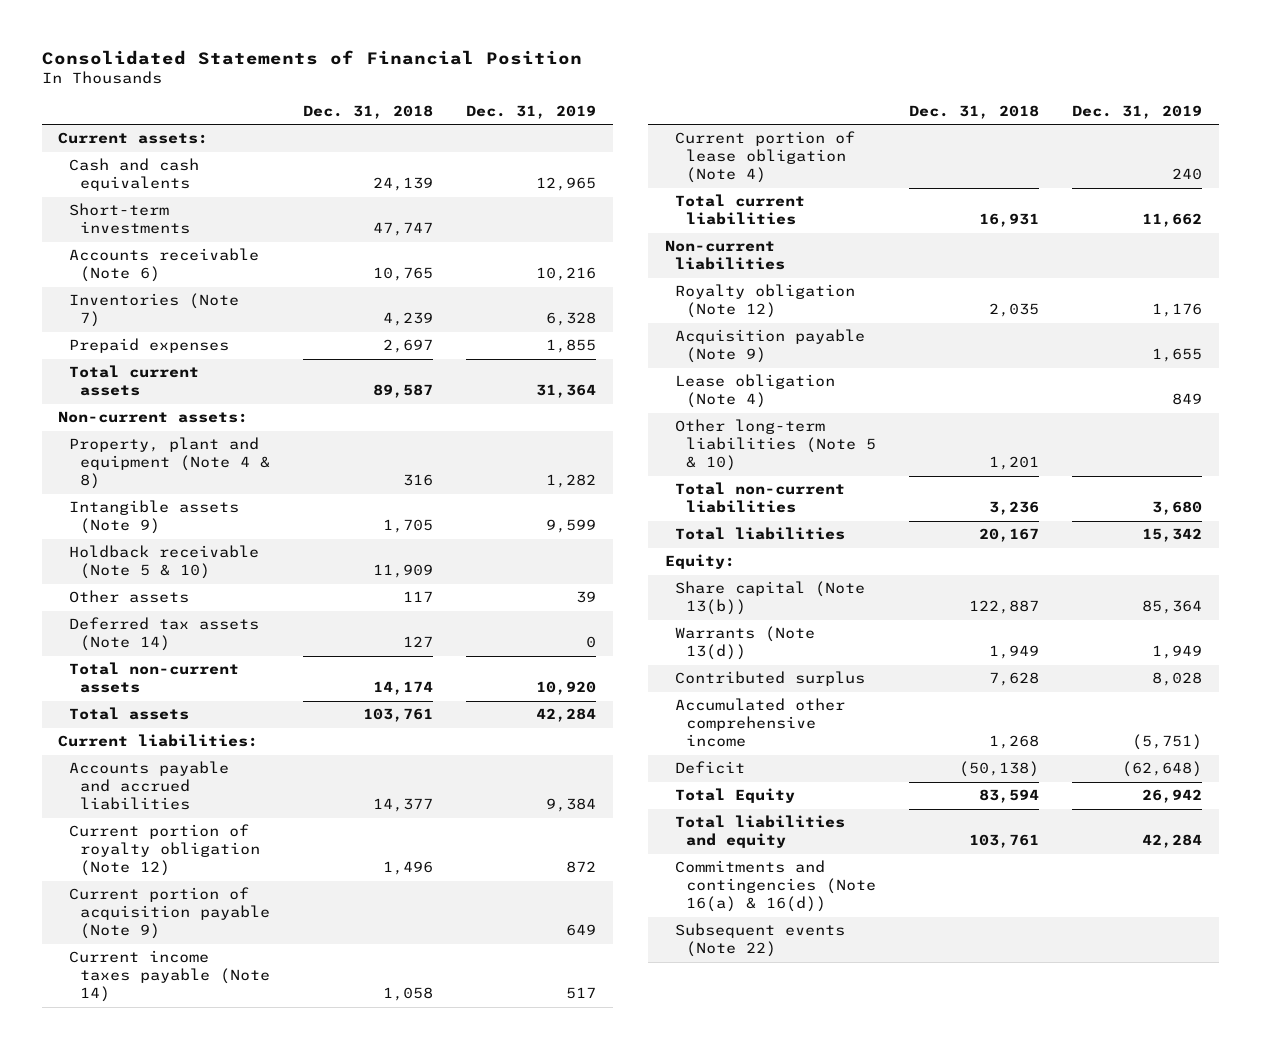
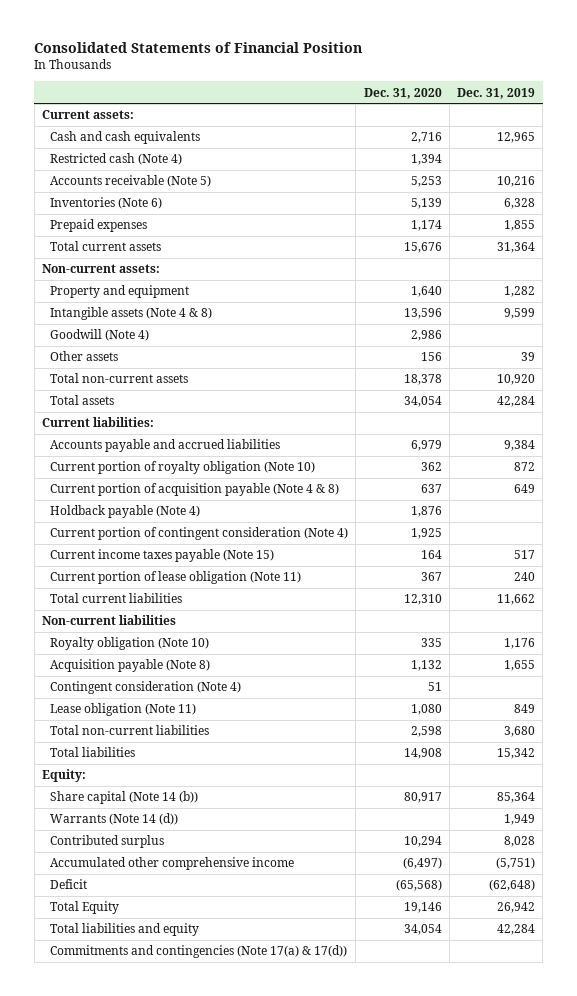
[302,104,433,119] Dec. 31, 2018 -> none
none -> [363,87,442,99] Dec. 31, 2020
[69,203,190,235] Short-term investments -> none
none -> [50,153,183,166] Restricted cash (Note 4)
[69,248,260,283] Accounts receivable (Note 6) -> [50,175,212,188] Accounts receivable (Note 5)
[69,293,240,328] Inventories (Note 7) -> [50,197,163,210] Inventories (Note 6)
[69,545,260,580] Holdback receivable (Note 5 & 10) -> none
[69,437,270,490] Property, plant and equipment (Note 4 & 8) -> [50,285,190,299] Property and equipment
[69,500,240,535] Intangible assets (Note 9) -> [50,307,213,321] Intangible assets (Note 4 & 8)
none -> [50,329,150,342] Goodwill (Note 4)
[69,617,260,652] Deferred tax assets (Note 14) -> none
[69,824,260,877] Current portion of royalty obligation (Note 12) -> [50,461,316,475] Current portion of royalty obligation (Note 10)
[69,887,270,940] Current portion of acquisition payable (Note 9) -> [50,483,340,497] Current portion of acquisition payable (Note 4 & 8)
none -> [50,505,201,519] Holdback payable (Note 4)
none -> [50,527,349,541] Current portion of contingent consideration (Note 4)
[69,950,270,1003] Current income taxes payable (Note 14) -> [50,549,275,563] Current income taxes payable (Note 15)
[675,131,856,184] Current portion of lease obligation (Note 4) -> [50,571,302,585] Current portion of lease obligation (Note 11)
[675,419,877,472] Other long-term liabilities (Note 5 & 10) -> none
[675,284,856,319] Royalty obligation (Note 12) -> [50,637,210,651] Royalty obligation (Note 10)
[675,329,866,364] Acquisition payable (Note 9) -> [50,659,211,673] Acquisition payable (Note 8)
none -> [50,681,242,695] Contingent consideration (Note 4)
[675,374,836,409] Lease obligation (Note 4) -> [50,703,197,717] Lease obligation (Note 11)
[675,581,866,616] Share capital (Note 13(b)) -> [50,791,199,805] Share capital (Note 14 (b))
[675,626,816,661] Warrants (Note 13(d)) -> [50,813,179,826] Warrants (Note 14 (d))
[675,923,846,958] Subsequent events (Note 22) -> none
[675,860,877,913] Commitments and contingencies (Note 16(a) & 16(d)) -> [50,945,348,959] Commitments and contingencies (Note 17(a) & 17(d))

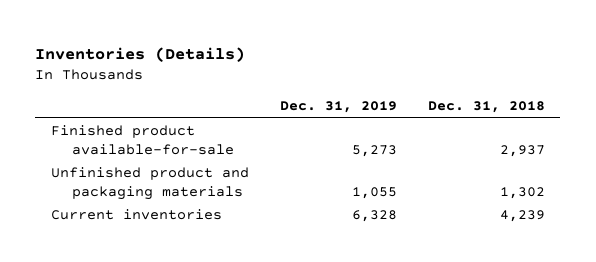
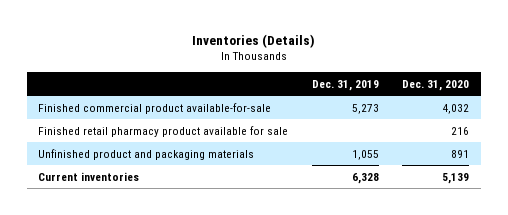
[427,101,545,114] Dec. 31, 2018 -> none
none -> [402,79,470,91] Dec. 31, 2020
[50,125,235,155] Finished product available-for-sale -> [38,102,272,114] Finished commercial product available-for-sale
none -> [38,125,289,137] Finished retail pharmacy product available for sale

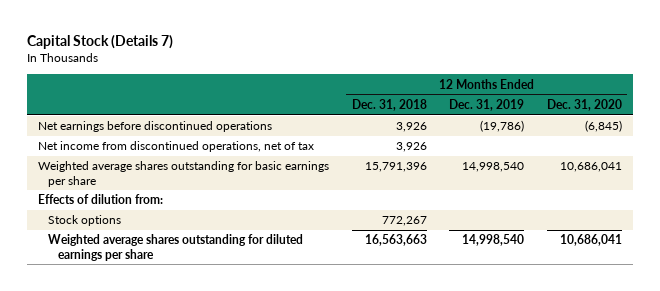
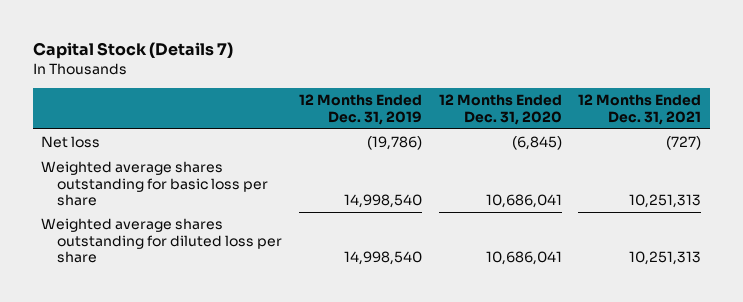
[351,98,427,111] Dec. 31, 2018 -> none
none -> [578,94,702,125] 12 Months Ended Dec. 31, 2021
[38,141,315,153] Net income from discontinued operations, net of tax -> none
[38,194,164,205] Effects of dilution from: -> none
[48,215,122,227] Stock options -> none
[38,121,273,133] Net earnings before discontinued operations -> [41,136,101,149] Net loss
[38,161,330,187] Weighted average shares outstanding for basic earnings per share -> [41,161,269,206] Weighted average shares outstanding for basic loss per share
[48,234,304,261] Weighted average shares outstanding for diluted earnings per share -> [41,218,283,263] Weighted average shares outstanding for diluted loss per share

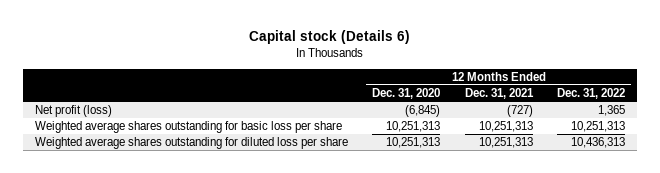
[33,41,234,59] Capital Stock (Details 7) -> [249,30,411,45] Capital stock (Details 6)
[298,94,422,125] 12 Months Ended Dec. 31, 2019 -> none
none -> [557,88,626,100] Dec. 31, 2022
[41,136,101,149] Net loss -> [35,105,113,118] Net profit (loss)
[485,193,562,208] 10,686,041 -> [386,121,441,133] 10,251,313
[485,250,562,265] 10,686,041 -> [386,137,441,149] 10,251,313

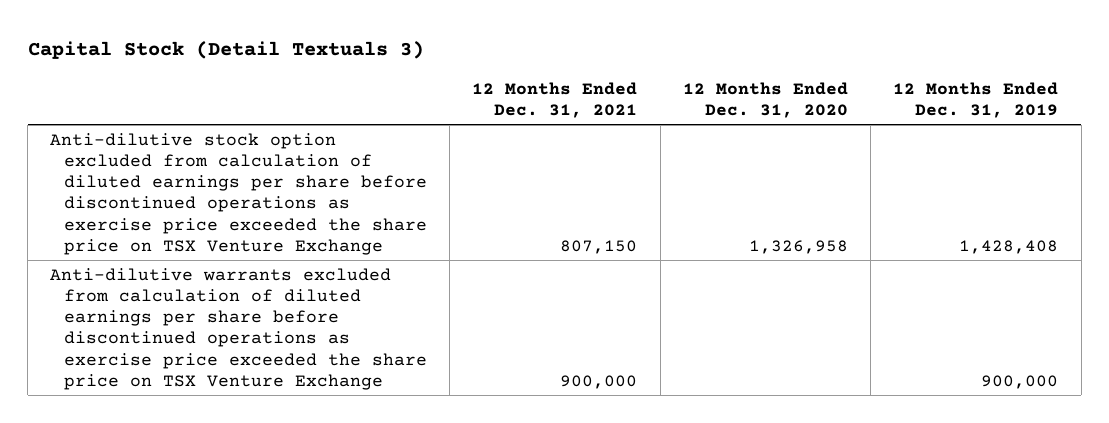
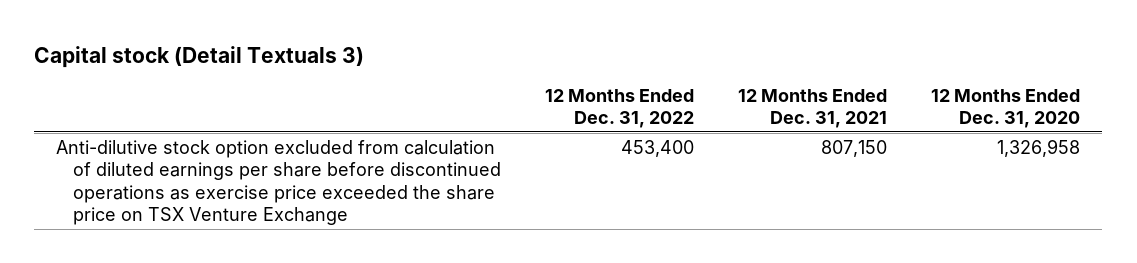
[27,41,424,60] Capital Stock (Detail Textuals 3) -> [34,45,365,68] Capital stock (Detail Textuals 3)
[893,81,1059,118] 12 Months Ended Dec. 31, 2019 -> none
none -> [545,88,695,129] 12 Months Ended Dec. 31, 2022
[50,268,428,390] Anti-dilutive warrants excluded from calculation of diluted earnings per share before discontinued operations as exercise price exceeded the share price on TSX Venture Exchange -> none

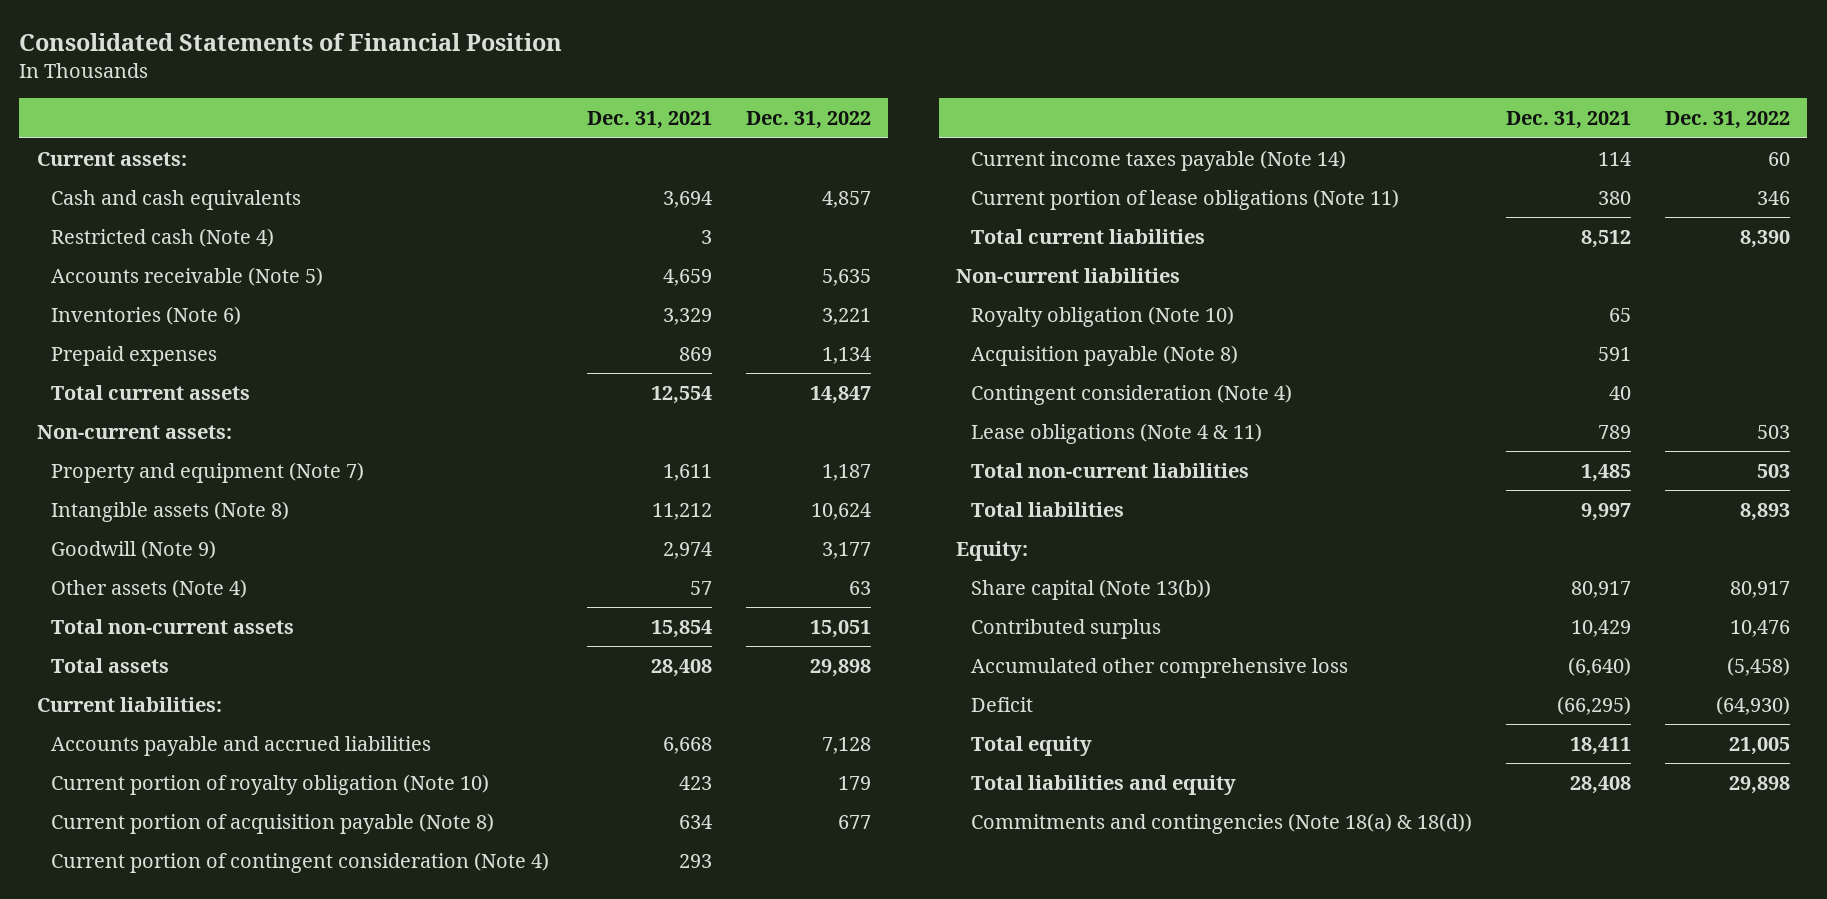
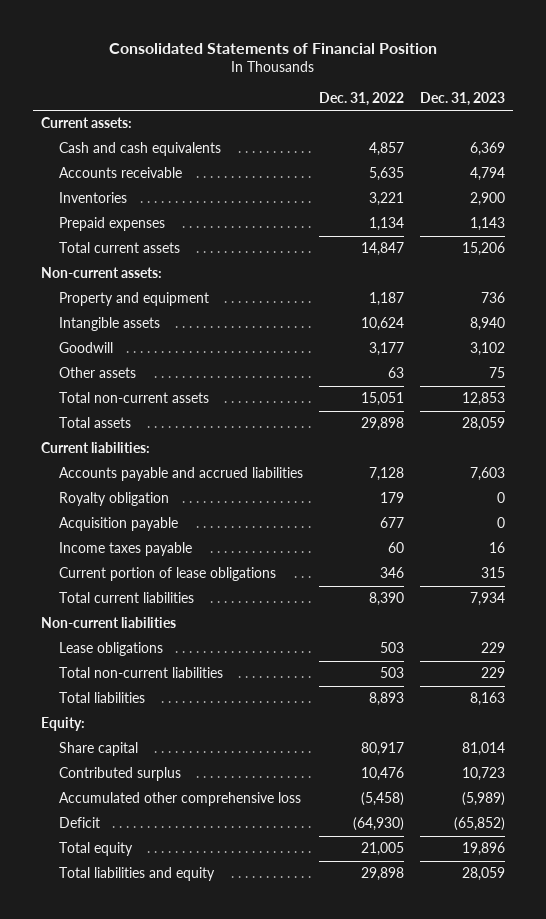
[586,111,712,130] Dec. 31, 2021 -> none
none -> [419,91,505,106] Dec. 31, 2023
[51,228,275,248] Restricted cash (Note 4) -> none
[51,267,324,287] Accounts receivable (Note 5) -> [58,167,182,179] Accounts receivable
[51,306,242,326] Inventories (Note 6) -> [58,192,127,204] Inventories
[51,462,365,484] Property and equipment (Note 7) -> [58,292,209,307] Property and equipment
[51,501,290,523] Intangible assets (Note 8) -> [58,317,160,332] Intangible assets
[51,540,217,560] Goodwill (Note 9) -> [58,342,113,354] Goodwill
[51,579,248,599] Other assets (Note 4) -> [58,367,136,379] Other assets
[51,852,550,874] Current portion of contingent consideration (Note 4) -> none
[51,774,490,796] Current portion of royalty obligation (Note 10) -> [58,492,169,507] Royalty obligation
[51,813,495,835] Current portion of acquisition payable (Note 8) -> [58,517,178,532] Acquisition payable
[970,150,1346,172] Current income taxes payable (Note 14) -> [58,542,192,557] Income taxes payable
[970,189,1399,211] Current portion of lease obligations (Note 11) -> [58,567,276,582] Current portion of lease obligations
[970,306,1234,328] Royalty obligation (Note 10) -> none
[970,345,1238,367] Acquisition payable (Note 8) -> none
[970,384,1292,406] Contingent consideration (Note 4) -> none
[970,423,1262,445] Lease obligations (Note 4 & 11) -> [58,642,163,657] Lease obligations
[970,579,1211,601] Share capital (Note 13(b)) -> [58,742,138,757] Share capital
[970,813,1472,835] Commitments and contingencies (Note 18(a) & 18(d)) -> none

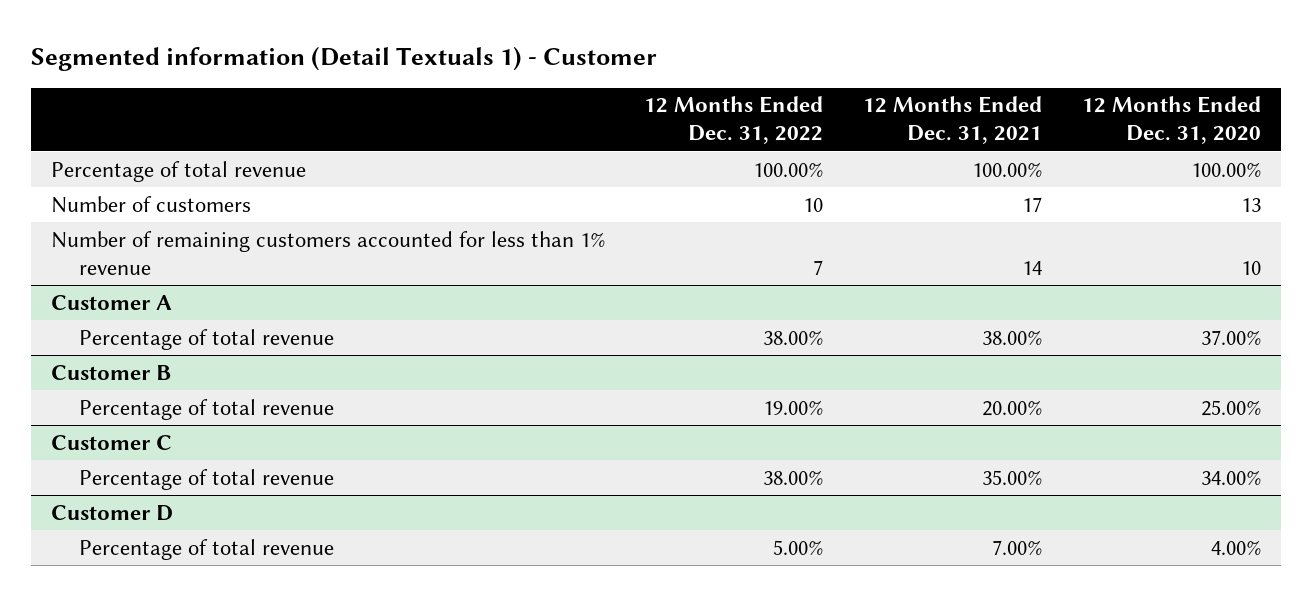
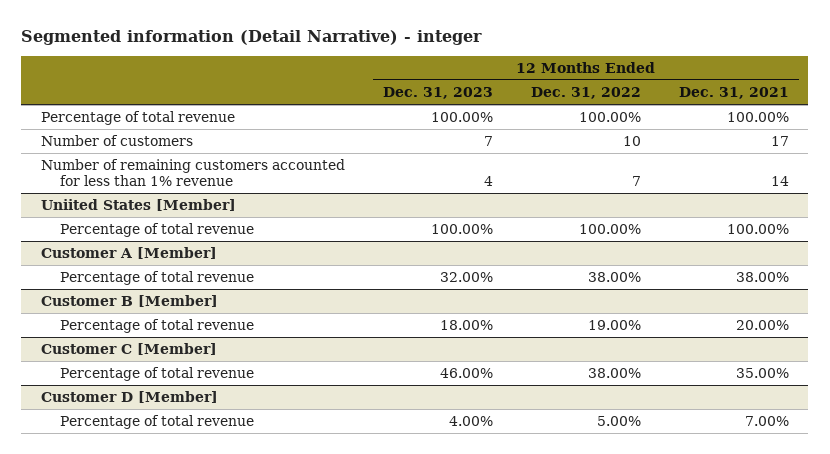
[30,46,657,72] Segmented information (Detail Textuals 1) - Customer -> [21,30,483,46] Segmented information (Detail Narrative) - integer
[1081,96,1261,145] 12 Months Ended Dec. 31, 2020 -> none
none -> [382,86,493,99] Dec. 31, 2023
none -> [40,198,236,211] Uniited States [Member]
none -> [60,222,255,237] Percentage of total revenue
[50,294,172,310] Customer A -> [40,246,217,259] Customer A [Member]
[50,364,171,380] Customer B -> [40,294,218,307] Customer B [Member]
[50,434,172,450] Customer C -> [40,342,217,355] Customer C [Member]
[50,504,173,521] Customer D -> [40,390,218,403] Customer D [Member]

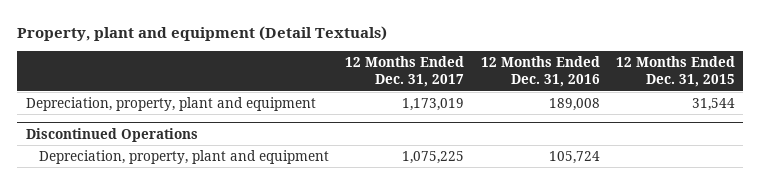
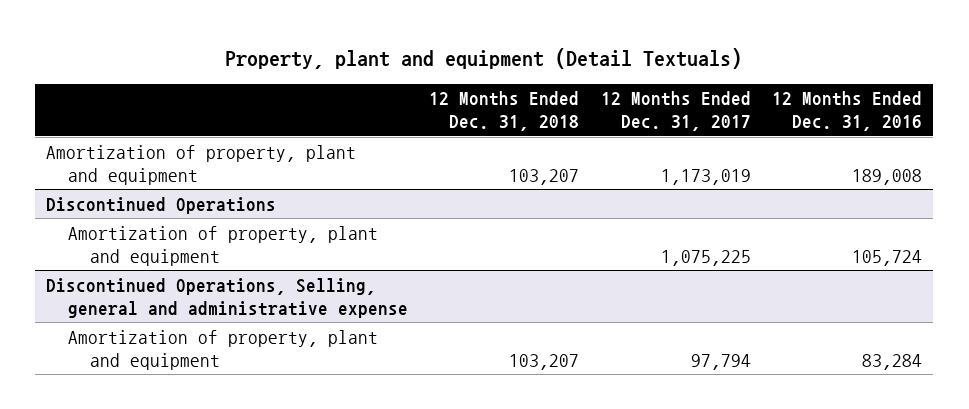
[616,56,736,88] 12 Months Ended Dec. 31, 2015 -> none
none -> [429,91,580,132] 12 Months Ended Dec. 31, 2018
[25,97,316,112] Depreciation, property, plant and equipment -> [46,144,357,185] Amortization of property, plant and equipment
[38,150,329,165] Depreciation, property, plant and equipment -> [67,225,378,266] Amortization of property, plant and equipment
none -> [46,277,408,318] Discontinued Operations, Selling, general and administrative expense
none -> [67,329,378,370] Amortization of property, plant and equipment

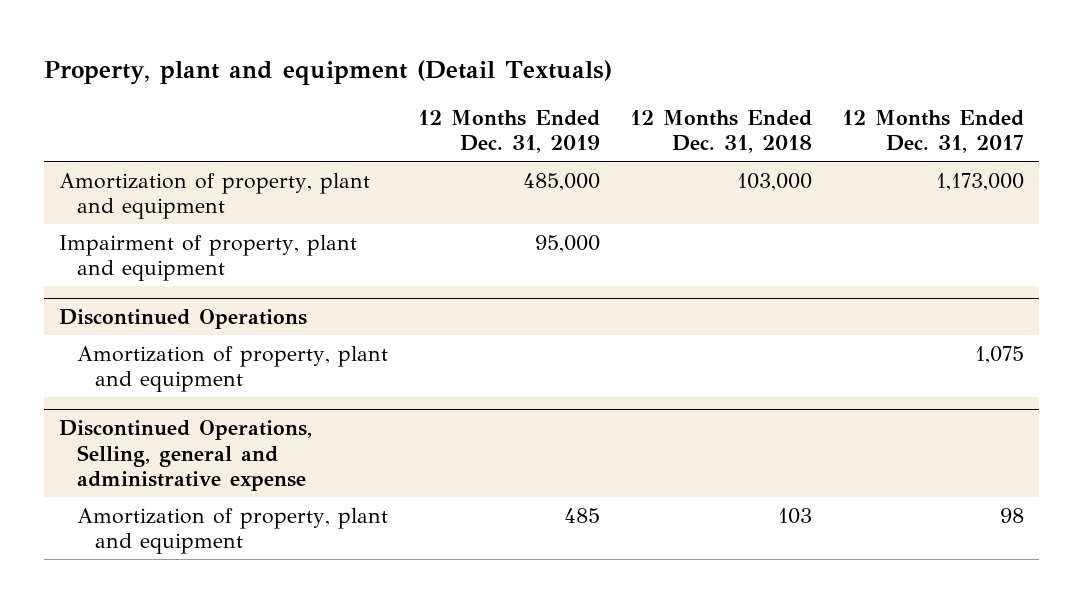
[772,91,923,132] 12 Months Ended Dec. 31, 2016 -> none
none -> [418,109,601,154] 12 Months Ended Dec. 31, 2019
[509,168,580,185] 103,207 -> [737,172,813,191] 103,000
[660,168,751,185] 1,173,019 -> [936,172,1025,191] 1,173,000
none -> [59,234,358,282] Impairment of property, plant and equipment
[660,249,751,266] 1,075,225 -> [975,345,1025,364] 1,075
[509,353,580,370] 103,207 -> [778,507,813,524] 103
[690,353,751,370] 97,794 -> [1000,507,1025,523] 98

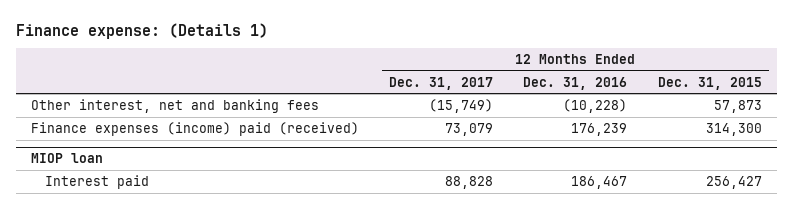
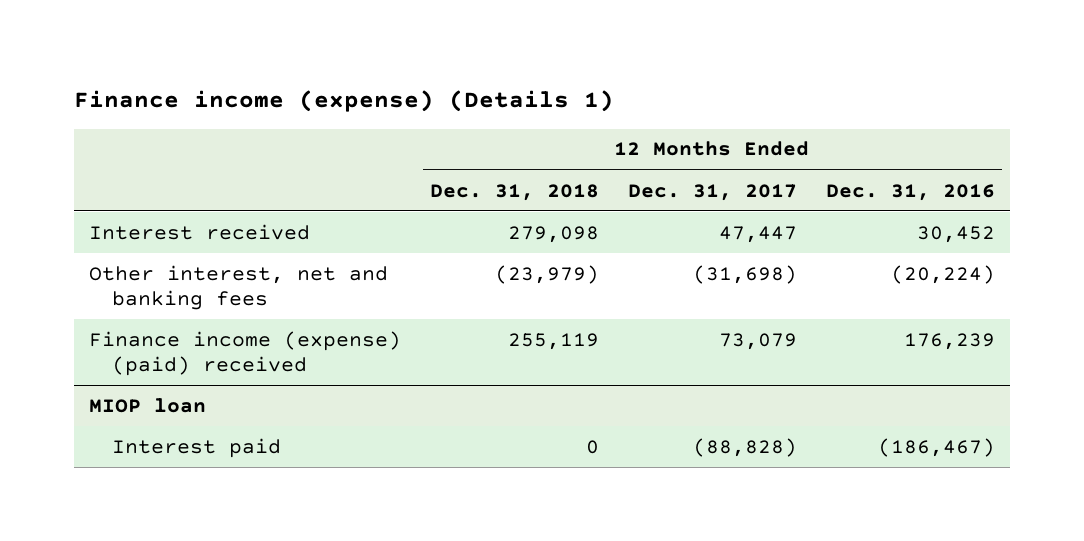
[16,22,269,39] Finance expense: (Details 1) -> [74,90,615,113] Finance income (expense) (Details 1)
[657,76,762,90] Dec. 31, 2015 -> none
none -> [429,183,599,201] Dec. 31, 2018
none -> [88,223,310,240] Interest received
[429,98,494,113] (15,749) -> [692,264,797,284] (31,698)
[563,98,628,113] (10,228) -> [891,264,996,284] (20,224)
[31,121,360,136] Finance expenses (income) paid (received) -> [88,330,401,376] Finance income (expense) (paid) received
[445,175,494,189] 88,828 -> [692,437,797,457] (88,828)
[571,175,628,189] 186,467 -> [878,437,996,457] (186,467)

